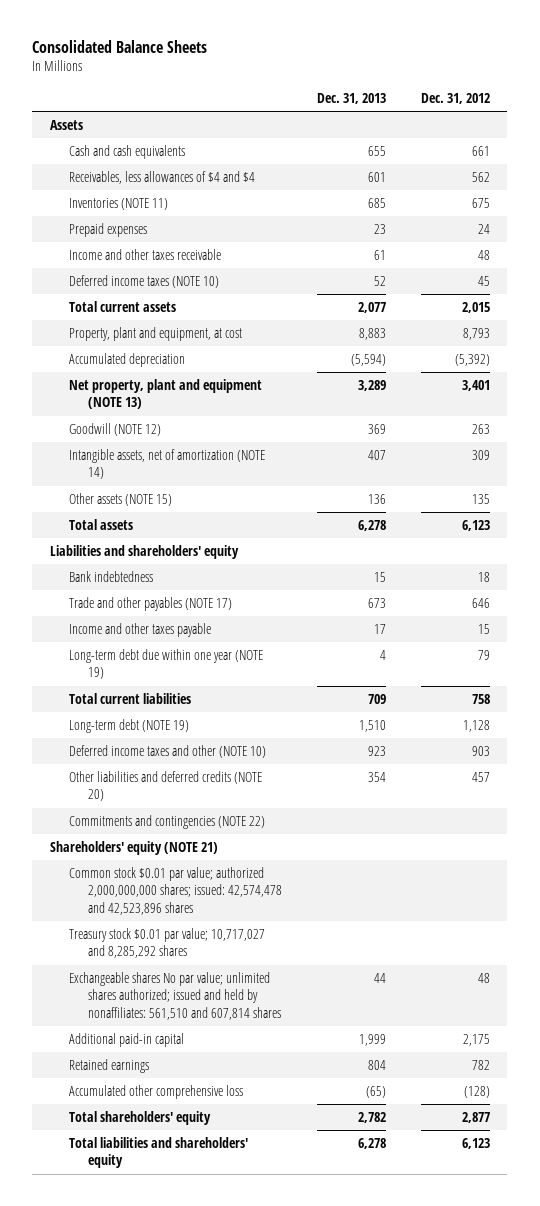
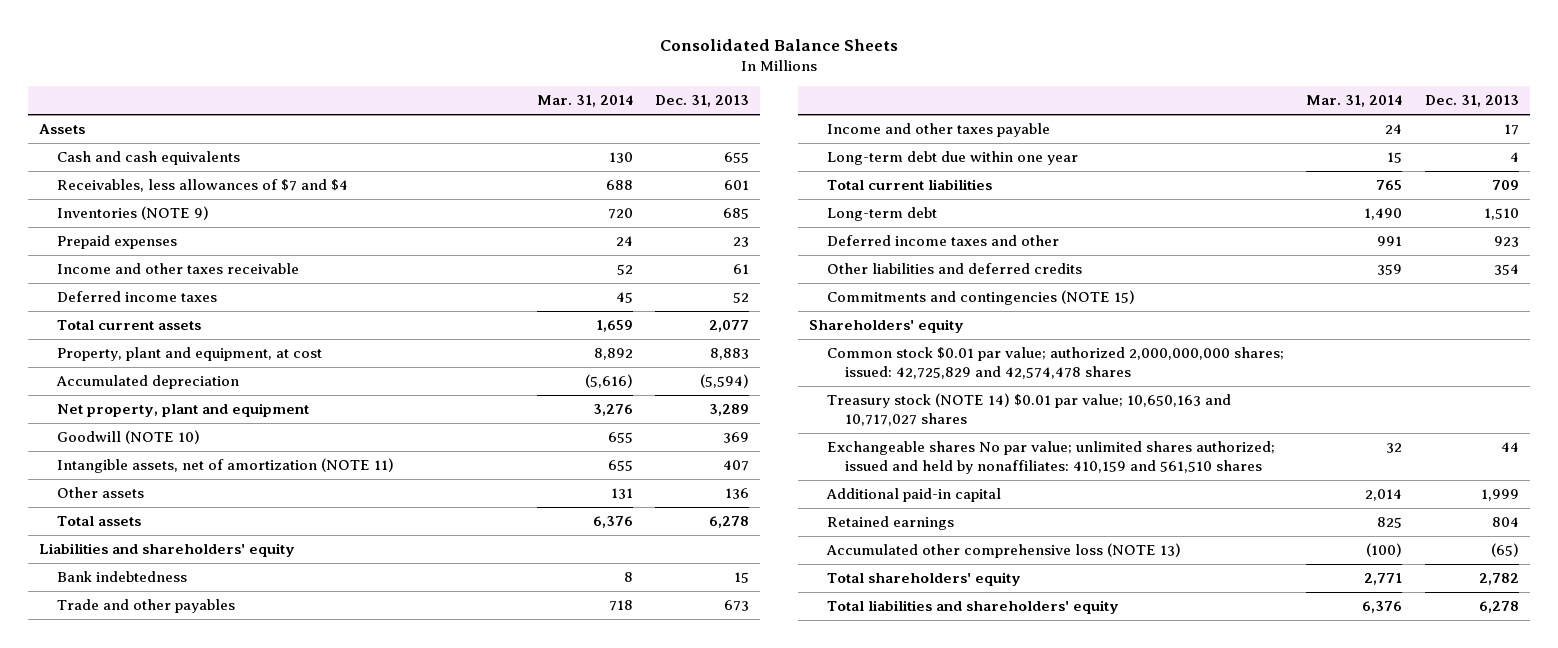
[420,92,490,104] Dec. 31, 2012 -> none
none -> [536,95,633,108] Mar. 31, 2014
[68,170,255,184] Receivables, less allowances of $4 and $4 -> [57,179,349,193] Receivables, less allowances of $7 and $4
[68,197,168,210] Inventories (NOTE 11) -> [57,206,210,221] Inventories (NOTE 9)
[68,274,219,288] Deferred income taxes (NOTE 10) -> [57,291,218,303] Deferred income taxes
[68,378,262,410] Net property, plant and equipment (NOTE 13) -> [57,403,310,418] Net property, plant and equipment
[68,422,161,436] Goodwill (NOTE 12) -> [57,430,201,445] Goodwill (NOTE 10)
[68,448,265,480] Intangible assets, net of amortization (NOTE 14) -> [57,458,395,474] Intangible assets, net of amortization (NOTE 11)
[68,492,172,506] Other assets (NOTE 15) -> [57,487,145,499] Other assets
[68,596,232,611] Trade and other payables (NOTE 17) -> [57,599,236,614] Trade and other payables
[68,648,263,680] Long-term debt due within one year (NOTE 19) -> [827,151,1079,166] Long-term debt due within one year
[68,718,189,733] Long-term debt (NOTE 19) -> [827,207,938,222] Long-term debt
[68,744,266,758] Deferred income taxes and other (NOTE 10) -> [827,235,1060,247] Deferred income taxes and other
[68,770,262,802] Other liabilities and deferred credits (NOTE 20) -> [827,263,1083,275] Other liabilities and deferred credits
[68,814,265,829] Commitments and contingencies (NOTE 22) -> [827,290,1136,306] Commitments and contingencies (NOTE 15)
[49,840,218,855] Shareholders' equity (NOTE 21) -> [808,319,964,334] Shareholders' equity
[68,866,283,915] Common stock $0.01 par value; authorized 2,000,000,000 shares; issued: 42,574,478 and 42,523,896 shares -> [827,347,1285,380] Common stock $0.01 par value; authorized 2,000,000,000 shares; issued: 42,725,829 and 42,574,478 shares
[68,927,265,959] Treasury stock $0.01 par value; 10,717,027 and 8,285,292 shares -> [827,393,1232,427] Treasury stock (NOTE 14) $0.01 par value; 10,650,163 and 10,717,027 shares
[68,971,282,1020] Exchangeable shares No par value; unlimited shares authorized; issued and held by nonaffiliates: 561,510 and 607,814 shares -> [827,441,1276,475] Exchangeable shares No par value; unlimited shares authorized; issued and held by nonaffiliates: 410,159 and 561,510 shares
[68,1084,243,1099] Accumulated other comprehensive loss -> [826,543,1182,559] Accumulated other comprehensive loss (NOTE 13)

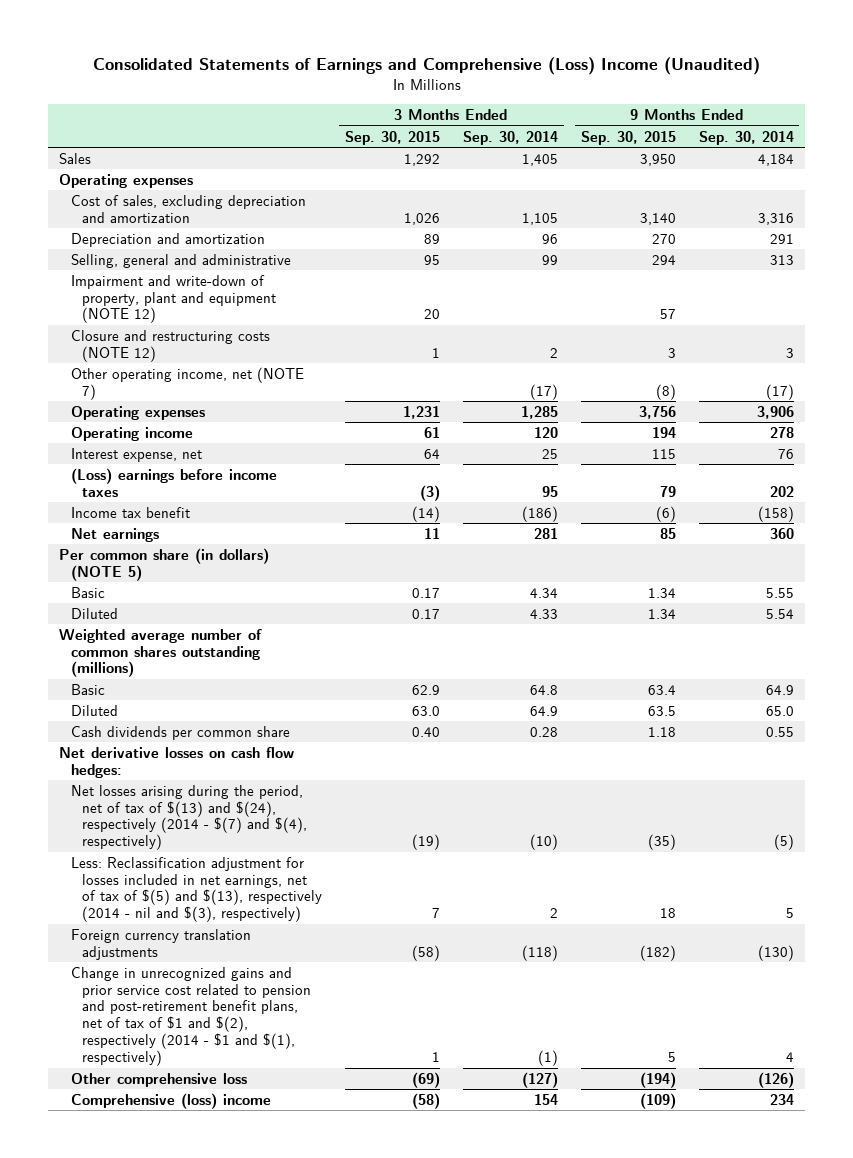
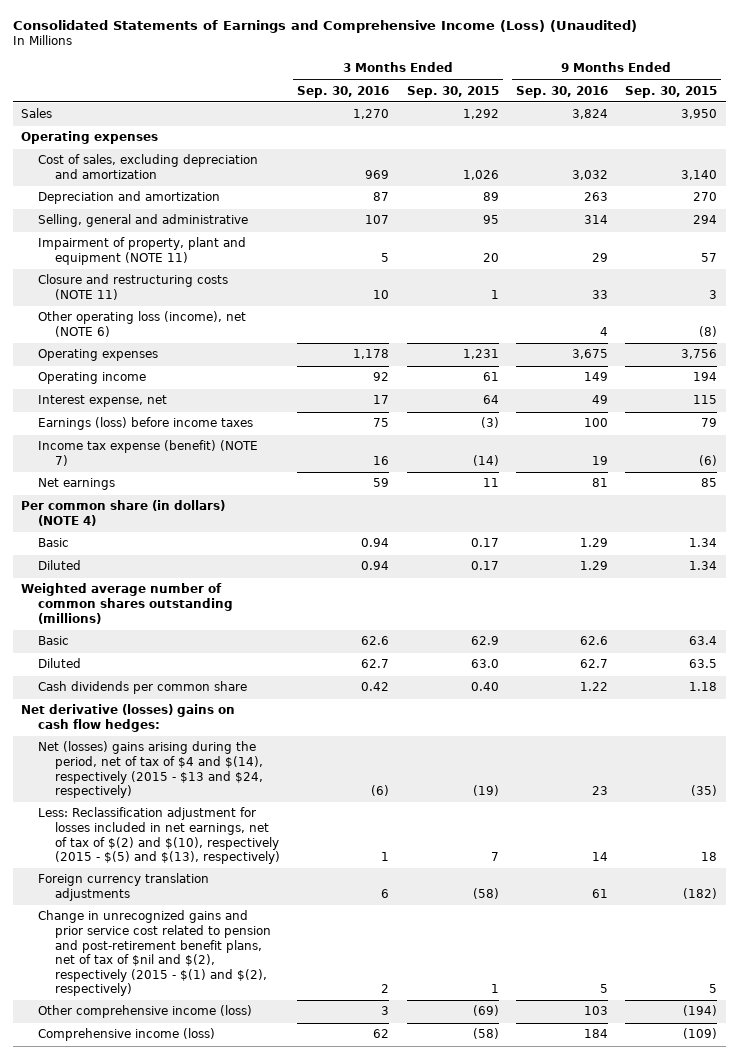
[92,57,760,76] Consolidated Statements of Earnings and Comprehensive (Loss) Income (Unaudited) -> [12,20,637,34] Consolidated Statements of Earnings and Comprehensive Income (Loss) (Unaudited)
[462,130,558,145] Sep. 30, 2014 -> none
[698,130,794,145] Sep. 30, 2014 -> none
none -> [297,85,390,98] Sep. 30, 2016
none -> [515,85,608,98] Sep. 30, 2016
[70,274,276,324] Impairment and write-down of property, plant and equipment (NOTE 12) -> [38,237,247,265] Impairment of property, plant and equipment (NOTE 11)
[70,329,270,362] Closure and restructuring costs (NOTE 12) -> [38,274,229,300] Closure and restructuring costs (NOTE 11)
[70,366,304,400] Other operating income, net (NOTE 7) -> [38,311,247,337] Other operating loss (income), net (NOTE 6)
[70,467,277,497] (Loss) earnings before income taxes -> [38,417,254,431] Earnings (loss) before income taxes
[70,506,190,518] Income tax benefit -> [38,440,259,466] Income tax expense (benefit) (NOTE 7)
[59,547,270,581] Per common share (in dollars) (NOTE 5) -> [21,500,226,526] Per common share (in dollars) (NOTE 4)
[59,746,295,778] Net derivative losses on cash flow hedges: -> [21,704,236,732] Net derivative (losses) gains on cash flow hedges:
[70,784,307,851] Net losses arising during the period, net of tax of $(13) and $(24), respectively (2014 - $(7) and $(4), respectively) -> [38,741,264,799] Net (losses) gains arising during the period, net of tax of $4 and $(14), respectively (2015 - $13 and $24, respectively)
[70,856,322,923] Less: Reclassification adjustment for losses included in net earnings, net of tax of $(5) and $(13), respectively (2014 - nil and $(3), respectively) -> [38,807,281,865] Less: Reclassification adjustment for losses included in net earnings, net of tax of $(2) and $(10), respectively (2015 - $(5) and $(13), respectively)
[70,966,311,1067] Change in unrecognized gains and prior service cost related to pension and post-retirement benefit plans, net of tax of $1 and $(2), respectively (2014 - $1 and $(1), respectively) -> [38,910,272,997] Change in unrecognized gains and prior service cost related to pension and post-retirement benefit plans, net of tax of $nil and $(2), respectively (2015 - $(1) and $(2), respectively)
[70,1072,247,1087] Other comprehensive loss -> [38,1005,253,1019] Other comprehensive income (loss)
[70,1092,271,1109] Comprehensive (loss) income -> [38,1028,216,1042] Comprehensive income (loss)

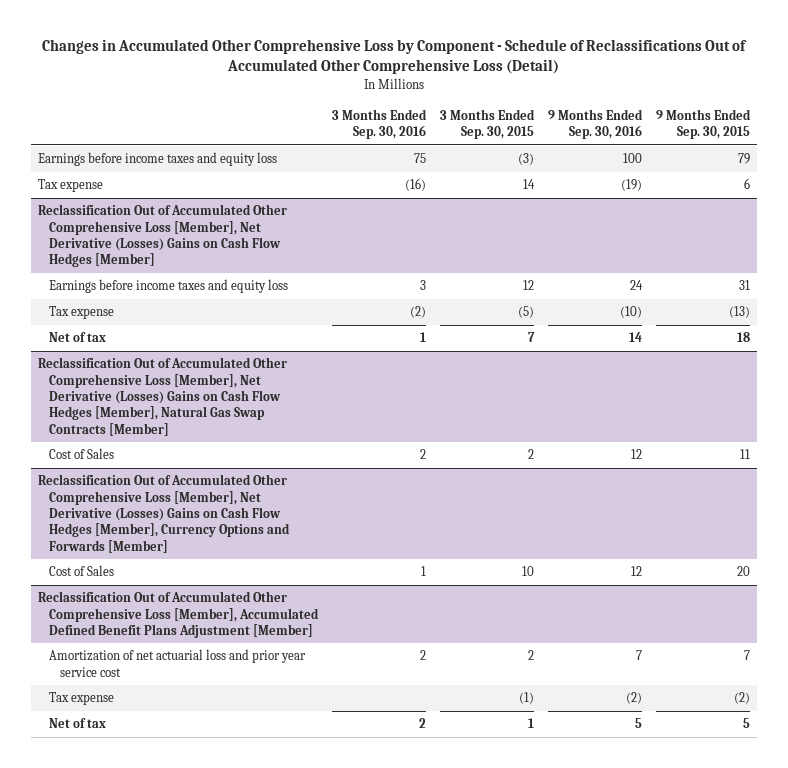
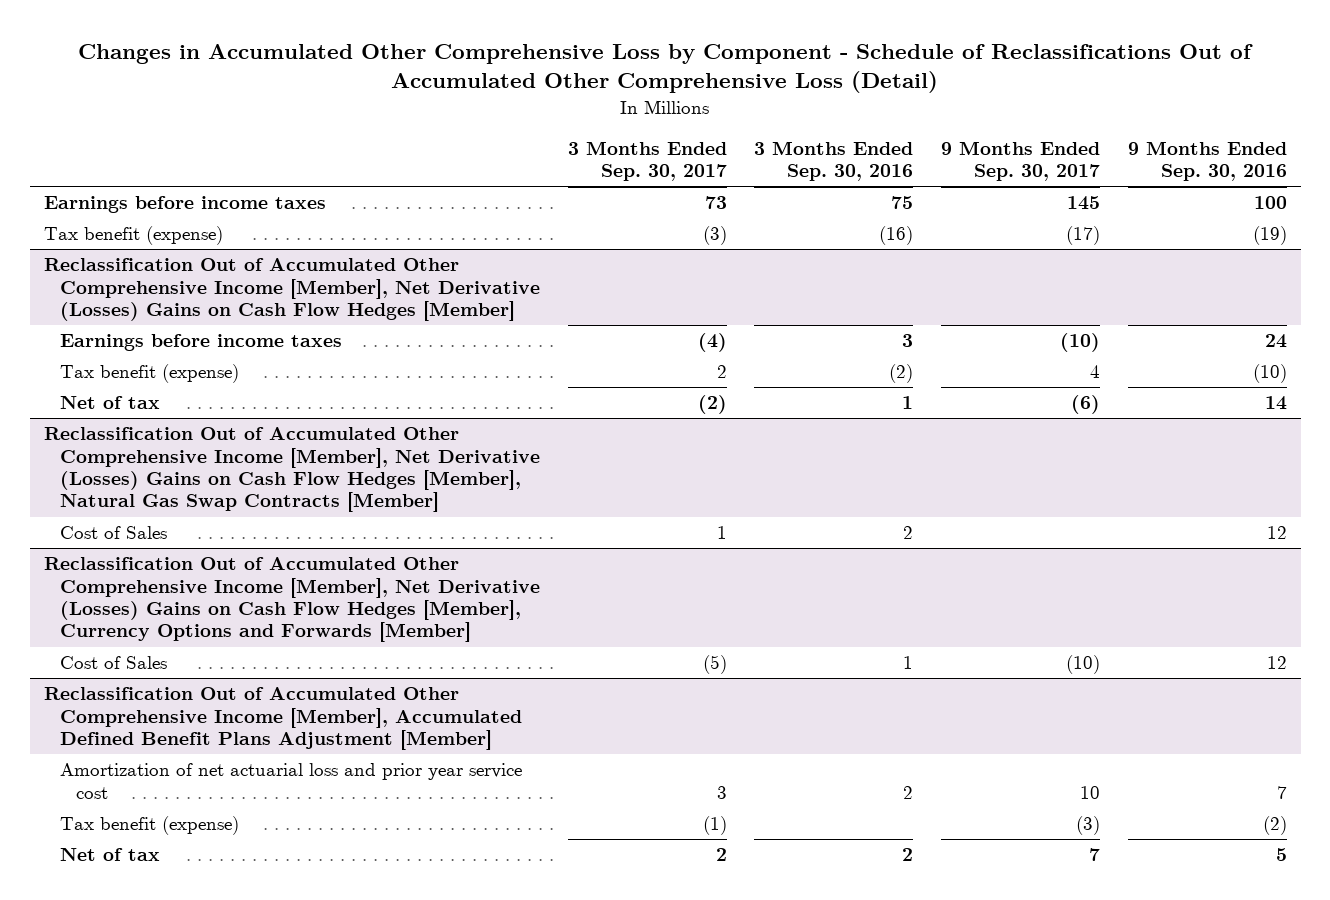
[439,108,535,140] 3 Months Ended Sep. 30, 2015 -> none
[655,108,751,140] 9 Months Ended Sep. 30, 2015 -> none
none -> [567,140,727,181] 3 Months Ended Sep. 30, 2017
none -> [941,140,1101,181] 9 Months Ended Sep. 30, 2017
[37,152,277,167] Earnings before income taxes and equity loss -> [43,196,326,214] Earnings before income taxes
[37,179,103,193] Tax expense -> [43,226,223,246] Tax benefit (expense)
[37,204,287,268] Reclassification Out of Accumulated Other Comprehensive Loss [Member], Net Derivative (Losses) Gains on Cash Flow Hedges [Member] -> [43,258,540,321] Reclassification Out of Accumulated Other Comprehensive Income [Member], Net Derivative (Losses) Gains on Cash Flow Hedges [Member]
[48,279,288,294] Earnings before income taxes and equity loss -> [59,334,342,352] Earnings before income taxes
[48,306,114,320] Tax expense -> [59,364,239,384] Tax benefit (expense)
[37,357,287,436] Reclassification Out of Accumulated Other Comprehensive Loss [Member], Net Derivative (Losses) Gains on Cash Flow Hedges [Member], Natural Gas Swap Contracts [Member] -> [43,427,540,513] Reclassification Out of Accumulated Other Comprehensive Income [Member], Net Derivative (Losses) Gains on Cash Flow Hedges [Member], Natural Gas Swap Contracts [Member]
[37,474,290,553] Reclassification Out of Accumulated Other Comprehensive Loss [Member], Net Derivative (Losses) Gains on Cash Flow Hedges [Member], Currency Options and Forwards [Member] -> [43,557,540,643] Reclassification Out of Accumulated Other Comprehensive Income [Member], Net Derivative (Losses) Gains on Cash Flow Hedges [Member], Currency Options and Forwards [Member]
[37,591,319,639] Reclassification Out of Accumulated Other Comprehensive Loss [Member], Accumulated Defined Benefit Plans Adjustment [Member] -> [43,687,522,750] Reclassification Out of Accumulated Other Comprehensive Income [Member], Accumulated Defined Benefit Plans Adjustment [Member]
[48,692,114,706] Tax expense -> [59,816,239,836] Tax benefit (expense)

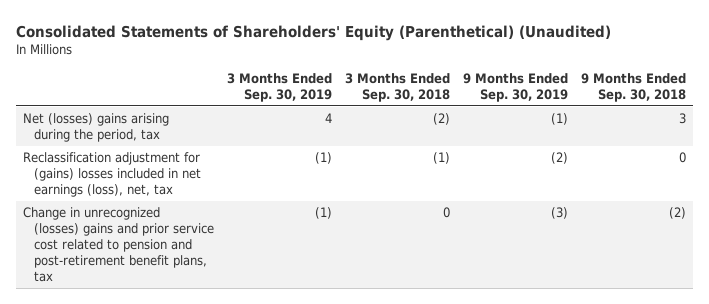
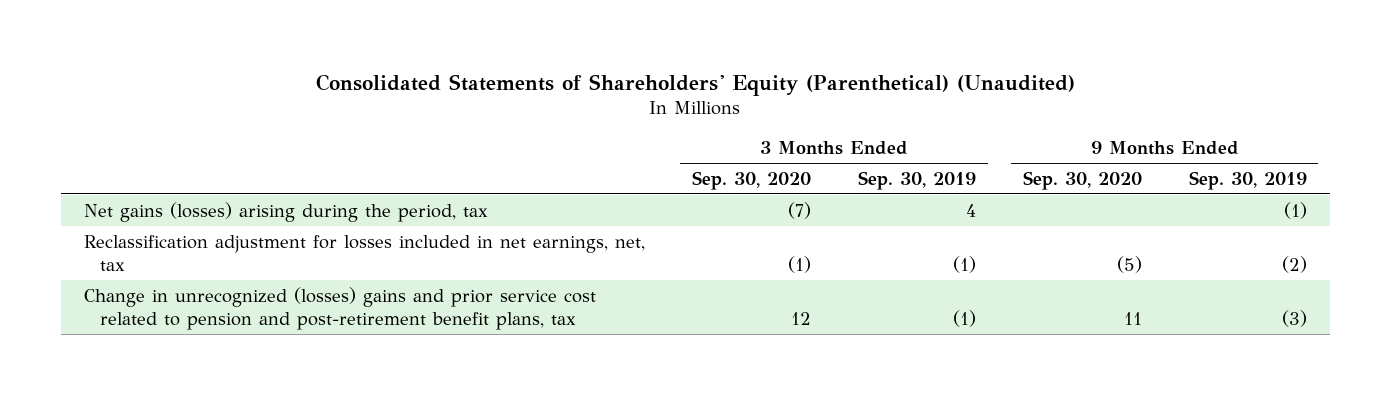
[344,73,450,103] 3 Months Ended Sep. 30, 2018 -> none
[581,73,687,103] 9 Months Ended Sep. 30, 2018 -> none
none -> [692,171,812,191] Sep. 30, 2020
none -> [1022,171,1142,191] Sep. 30, 2020
[22,112,169,143] Net (losses) gains arising during the period, tax -> [84,201,489,222] Net gains (losses) arising during the period, tax
[22,151,201,198] Reclassification adjustment for (gains) losses included in net earnings (loss), net, tax -> [84,234,646,271] Reclassification adjustment for losses included in net earnings, net, tax

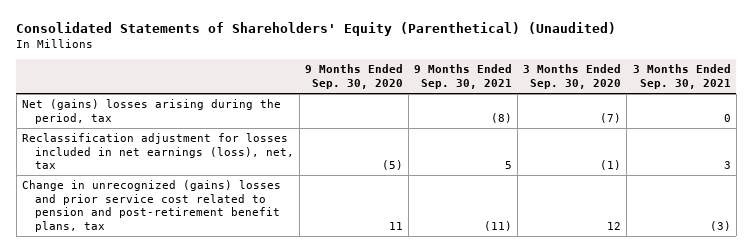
[857,171,976,191] Sep. 30, 2019 -> none
[1188,171,1307,191] Sep. 30, 2019 -> none
none -> [414,64,513,89] 9 Months Ended Sep. 30, 2021
none -> [632,64,731,89] 3 Months Ended Sep. 30, 2021
[84,201,489,222] Net gains (losses) arising during the period, tax -> [22,99,282,124] Net (gains) losses arising during the period, tax
[84,234,646,271] Reclassification adjustment for losses included in net earnings, net, tax -> [22,133,294,170] Reclassification adjustment for losses included in net earnings (loss), net, tax
[84,286,597,330] Change in unrecognized (losses) gains and prior service cost related to pension and post-retirement benefit plans, tax -> [22,180,282,232] Change in unrecognized (gains) losses and prior service cost related to pension and post-retirement benefit plans, tax

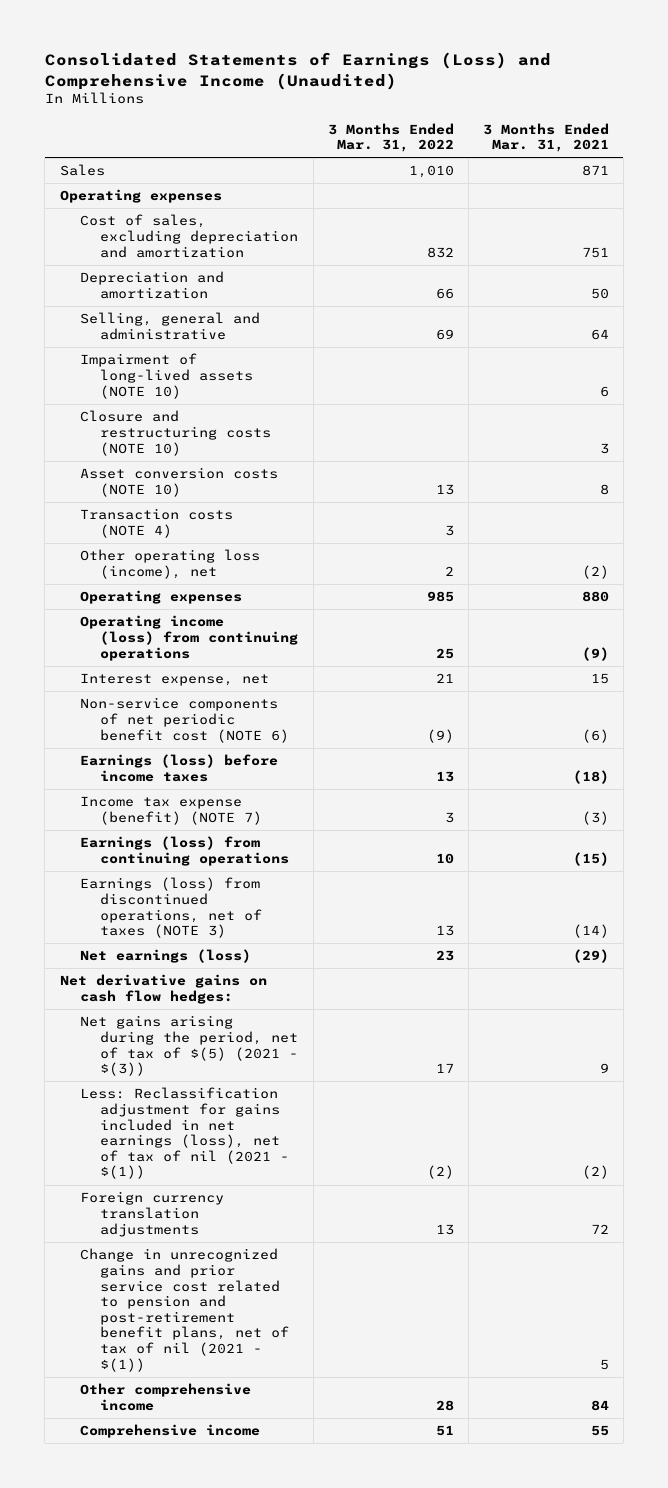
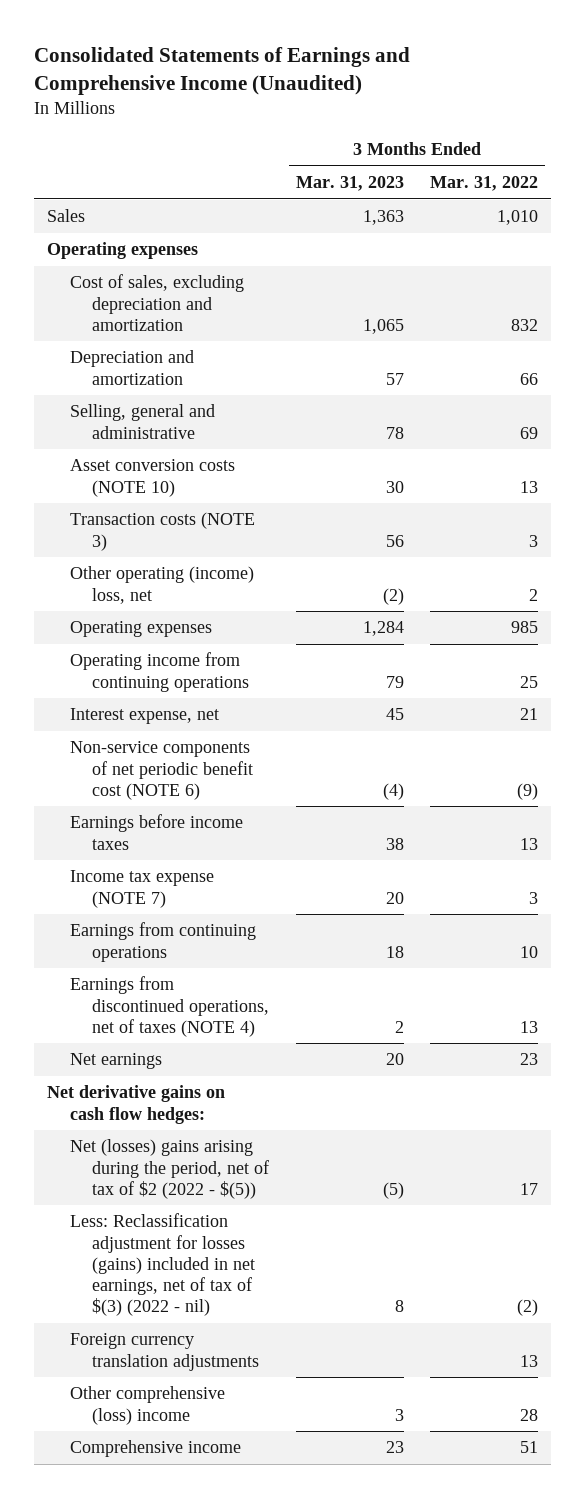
[44,52,551,90] Consolidated Statements of Earnings (Loss) and Comprehensive Income (Unaudited) -> [33,47,410,96] Consolidated Statements of Earnings and Comprehensive Income (Unaudited)
[482,122,609,153] 3 Months Ended Mar. 31, 2021 -> none
none -> [295,176,404,192] Mar. 31, 2023
[79,353,254,399] Impairment of long-lived assets (NOTE 10) -> none
[79,410,272,456] Closure and restructuring costs (NOTE 10) -> none
[79,508,233,538] Transaction costs (NOTE 4) -> [69,512,255,551] Transaction costs (NOTE 3)
[79,549,260,579] Other operating loss (income), net -> [69,566,254,604] Other operating (income) loss, net
[79,615,299,661] Operating income (loss) from continuing operations -> [69,652,250,692] Operating income from continuing operations
[79,754,278,782] Earnings (loss) before income taxes -> [69,814,243,850] Earnings before income taxes
[79,796,263,825] Income tax expense (benefit) (NOTE 7) -> [69,870,214,908] Income tax expense (NOTE 7)
[79,836,290,866] Earnings (loss) from continuing operations -> [69,922,256,962] Earnings from continuing operations
[79,877,263,939] Earnings (loss) from discontinued operations, net of taxes (NOTE 3) -> [69,976,270,1037] Earnings from discontinued operations, net of taxes (NOTE 4)
[79,949,251,964] Net earnings (loss) -> [69,1053,162,1070] Net earnings
[79,1015,299,1077] Net gains arising during the period, net of tax of $(5) (2021 - $(3)) -> [69,1139,270,1199] Net (losses) gains arising during the period, net of tax of $2 (2022 - $(5))
[79,1087,290,1180] Less: Reclassification adjustment for gains included in net earnings (loss), net of tax of nil (2021 - $(1)) -> [69,1213,256,1317] Less: Reclassification adjustment for losses (gains) included in net earnings, net of tax of $(3) (2022 - nil)
[79,1248,290,1372] Change in unrecognized gains and prior service cost related to pension and post-retirement benefit plans, net of tax of nil (2021 - $(1)) -> none
[79,1383,251,1411] Other comprehensive income -> [69,1386,225,1425] Other comprehensive (loss) income

